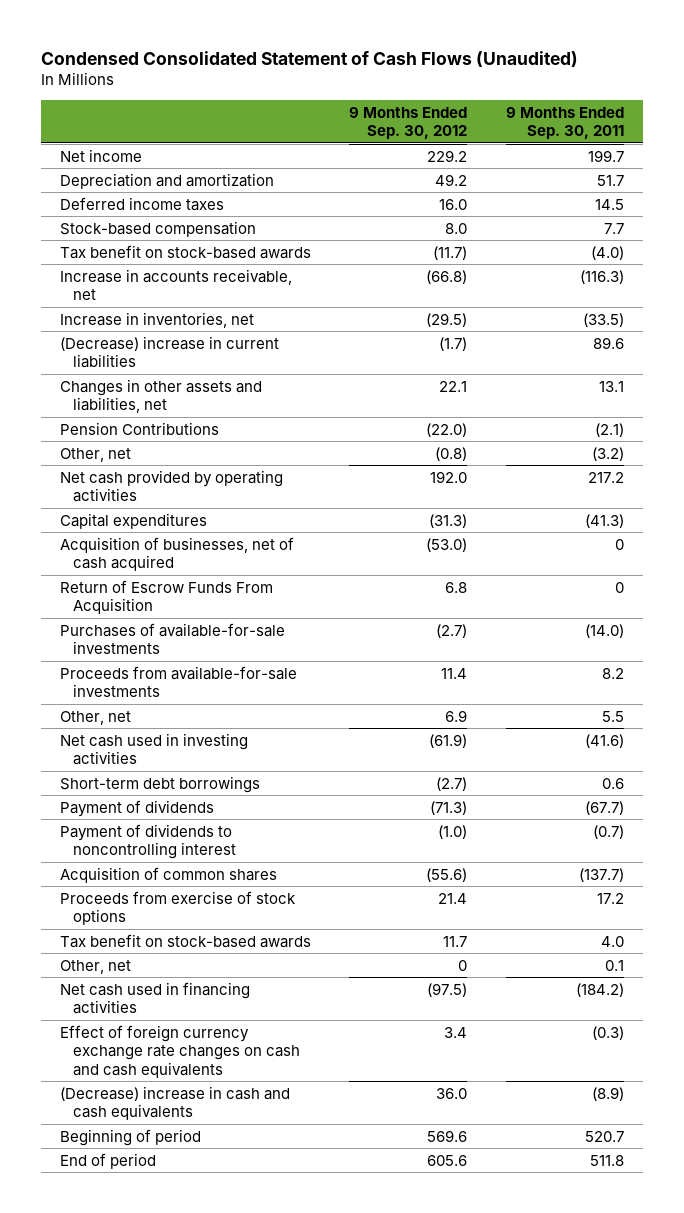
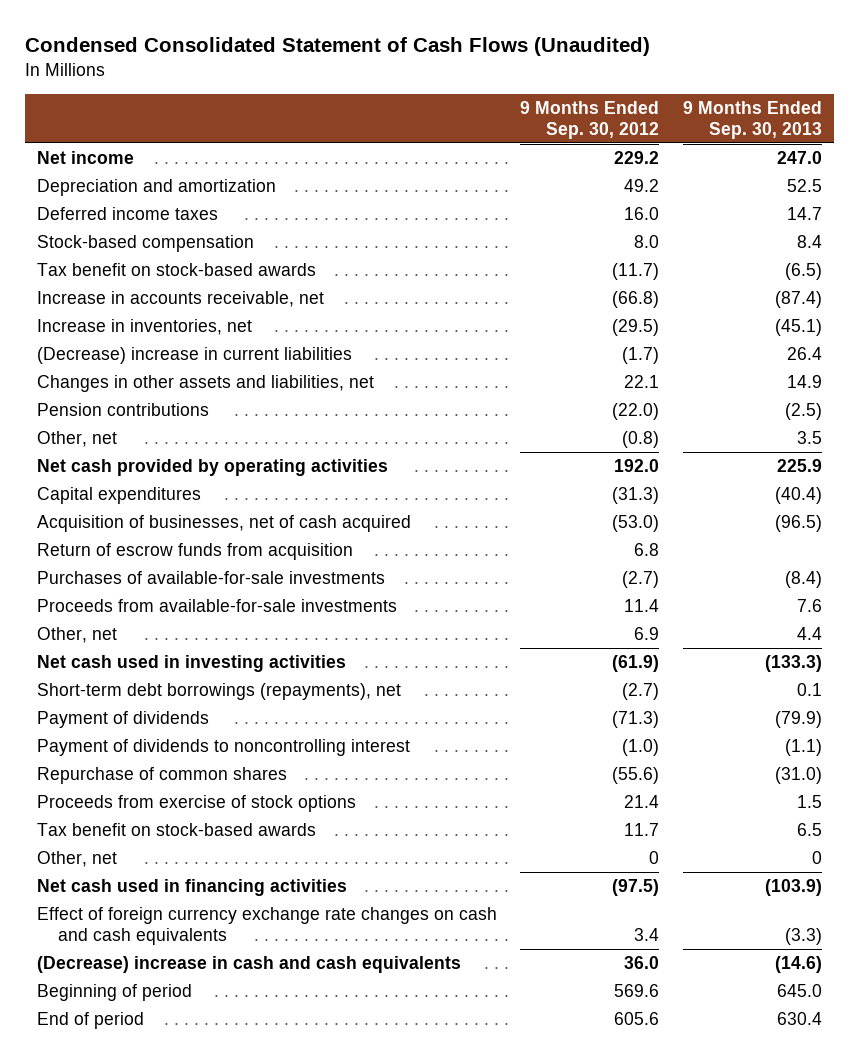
[505,106,624,140] 9 Months Ended Sep. 30, 2011 -> none
none -> [683,100,823,139] 9 Months Ended Sep. 30, 2013
[60,421,220,435] Pension Contributions -> [36,403,209,417] Pension contributions
[60,579,274,615] Return of Escrow Funds From Acquisition -> [36,543,353,561] Return of escrow funds from acquisition
[60,775,261,793] Short-term debt borrowings -> [36,683,401,701] Short-term debt borrowings (repayments), net
[60,866,278,883] Acquisition of common shares -> [36,767,287,785] Repurchase of common shares

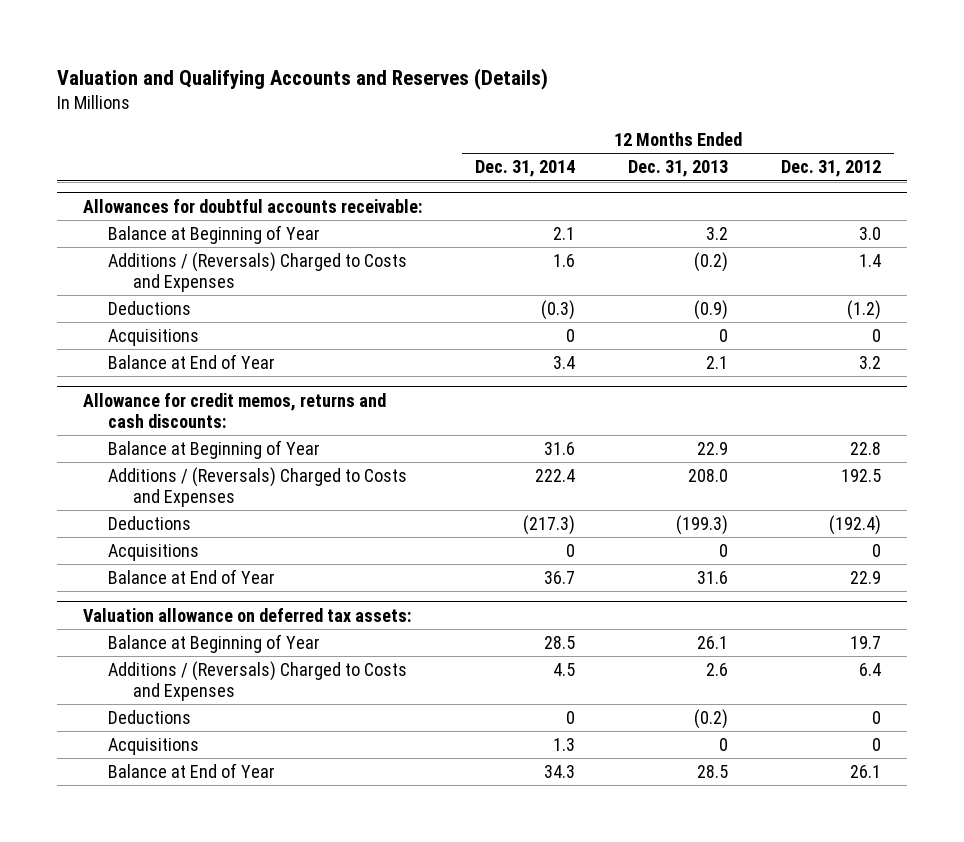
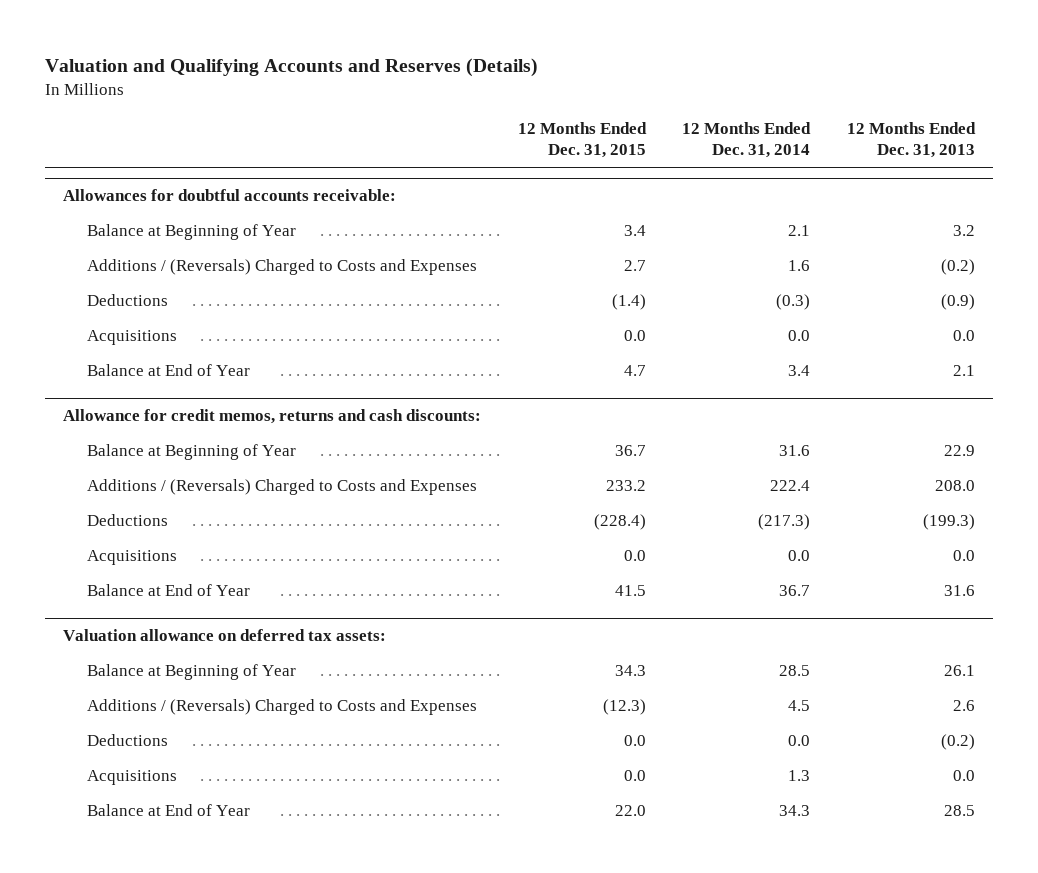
[780,160,881,178] Dec. 31, 2012 -> none
none -> [517,122,647,159] 12 Months Ended Dec. 31, 2015
[566,328,576,342] 0 -> [788,329,811,341] 0.0
[718,328,728,342] 0 -> [953,329,976,341] 0.0
[566,543,576,557] 0 -> [788,549,811,561] 0.0
[718,543,728,557] 0 -> [953,549,976,561] 0.0
[566,710,576,724] 0 -> [788,734,811,746] 0.0
[718,737,728,751] 0 -> [953,769,976,781] 0.0

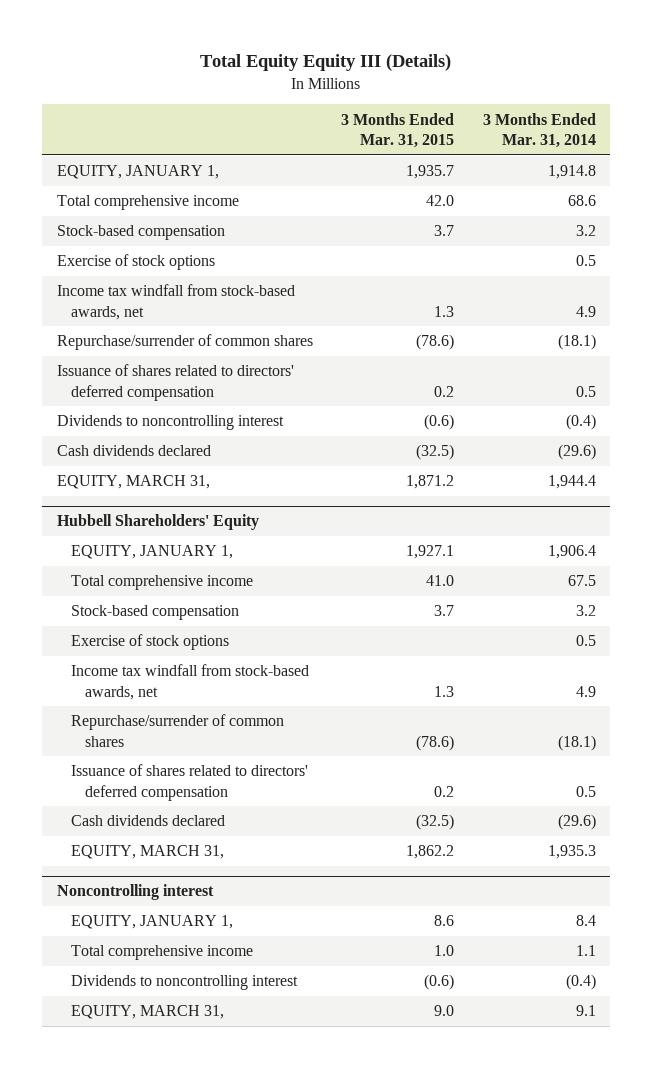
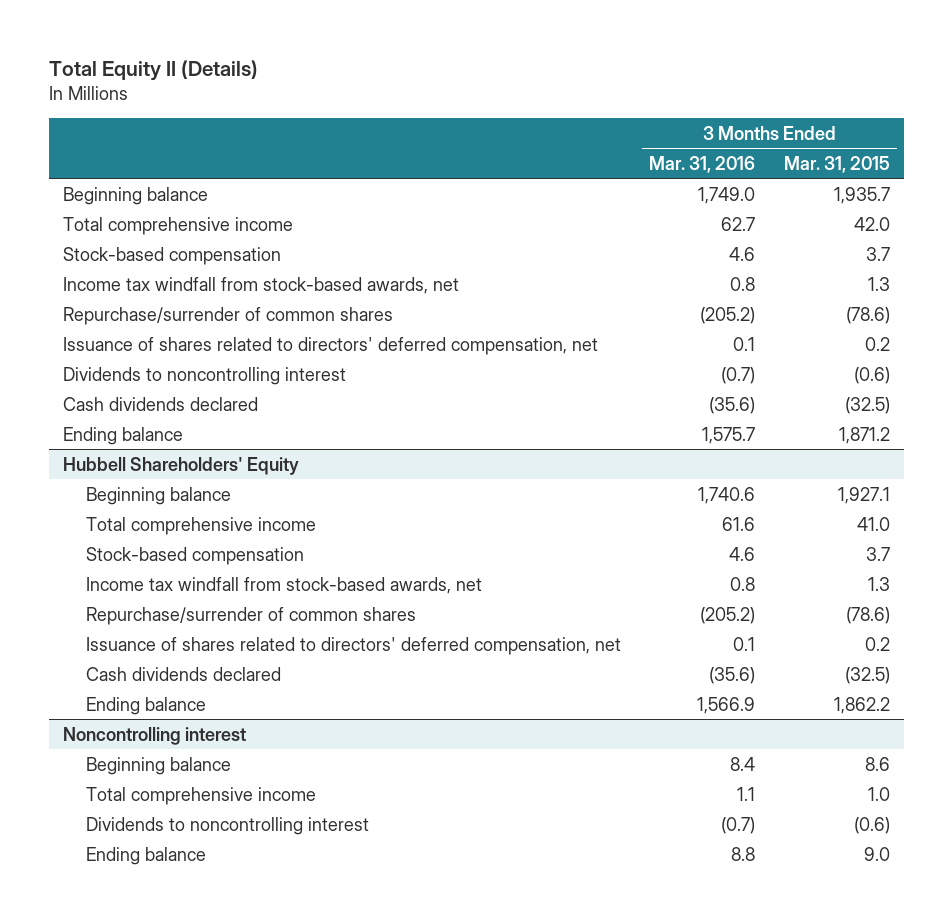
[200,53,452,71] Total Equity Equity III (Details) -> [48,60,258,82] Total Equity II (Details)
[482,112,596,149] 3 Months Ended Mar. 31, 2014 -> none
none -> [649,155,756,173] Mar. 31, 2016
[56,165,219,180] EQUITY, JANUARY 1, -> [62,186,208,205] Beginning balance
[56,254,215,271] Exercise of stock options -> none
[56,364,294,401] Issuance of shares related to directors' deferred compensation -> [62,336,598,355] Issuance of shares related to directors' deferred compensation, net
[56,475,210,490] EQUITY, MARCH 31, -> [62,426,183,445] Ending balance
[70,545,233,560] EQUITY, JANUARY 1, -> [86,486,232,505] Beginning balance
[70,634,229,651] Exercise of stock options -> none
[70,764,308,801] Issuance of shares related to directors' deferred compensation -> [86,636,622,655] Issuance of shares related to directors' deferred compensation, net
[70,845,224,860] EQUITY, MARCH 31, -> [86,696,207,715] Ending balance
[70,915,233,930] EQUITY, JANUARY 1, -> [86,756,232,775] Beginning balance
[70,1005,224,1020] EQUITY, MARCH 31, -> [86,846,207,865] Ending balance

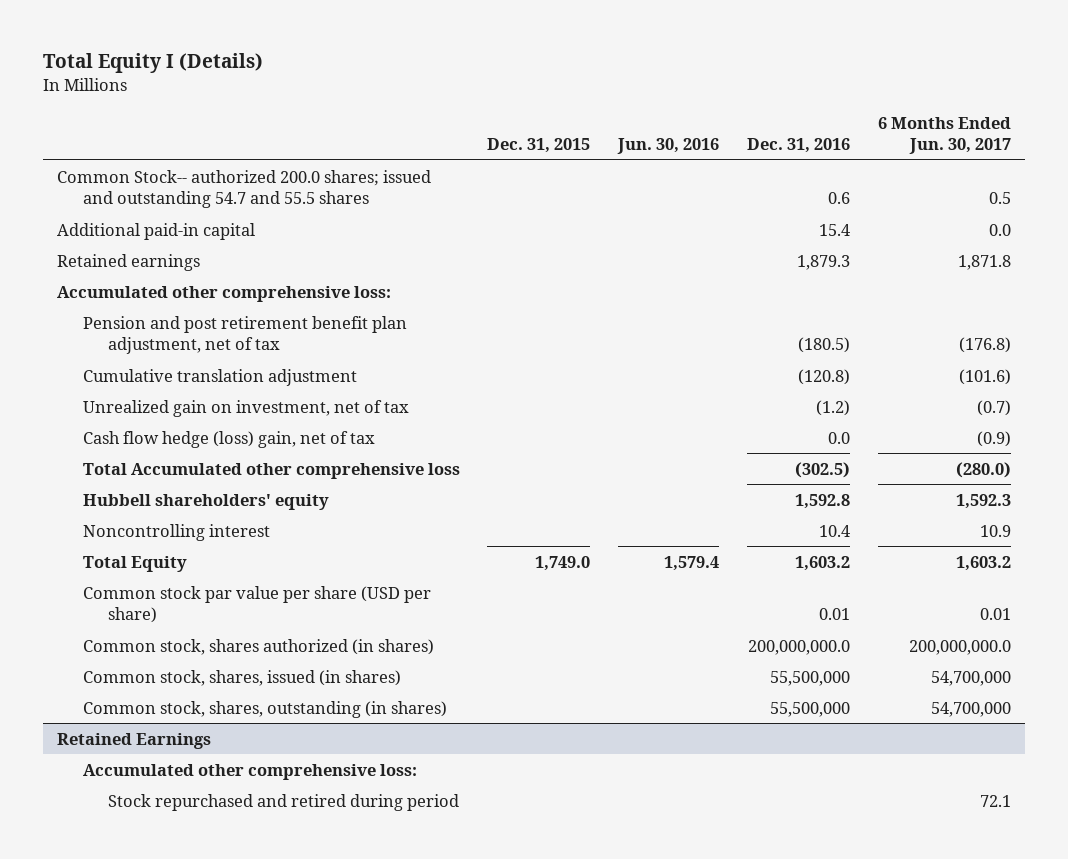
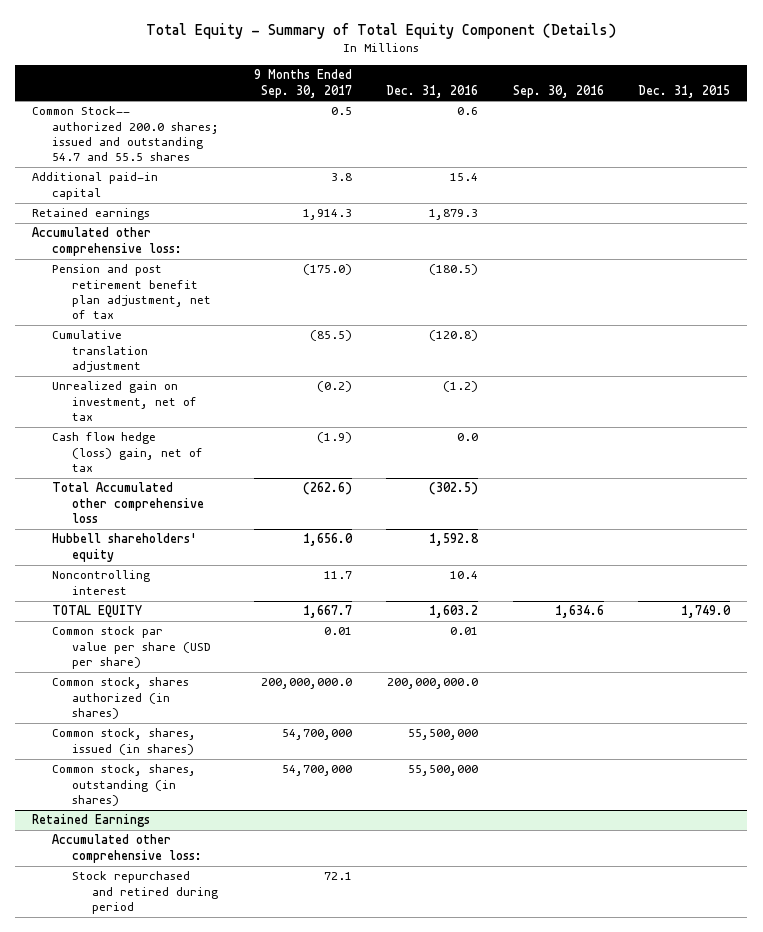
[42,53,263,74] Total Equity I (Details) -> [146,22,617,39] Total Equity - Summary of Total Equity Component (Details)
[617,138,720,155] Jun. 30, 2016 -> none
[878,116,1012,155] 6 Months Ended Jun. 30, 2017 -> none
none -> [253,69,352,98] 9 Months Ended Sep. 30, 2017
none -> [512,84,604,98] Sep. 30, 2016
[82,555,187,572] Total Equity -> [52,605,143,619] TOTAL EQUITY

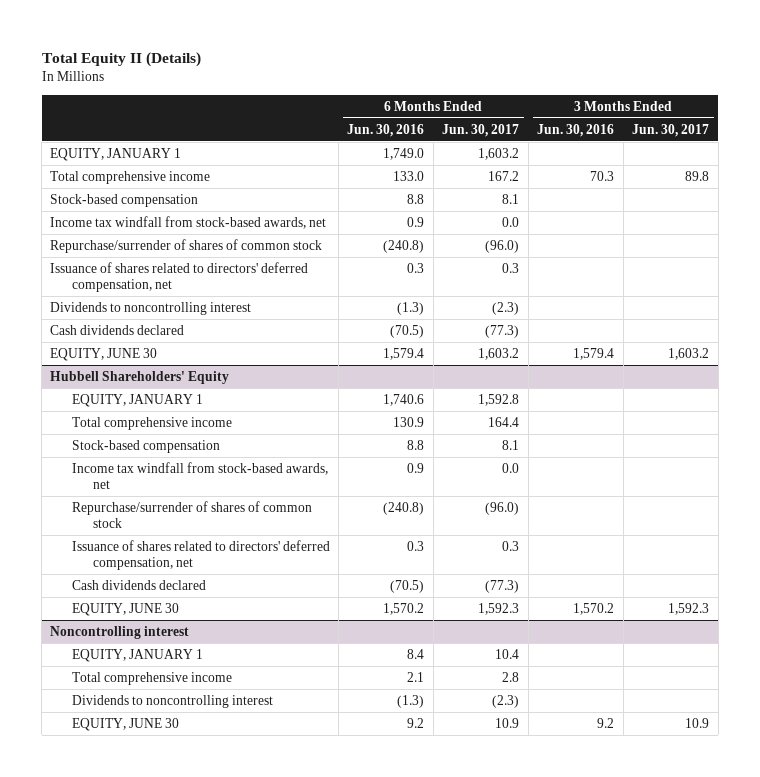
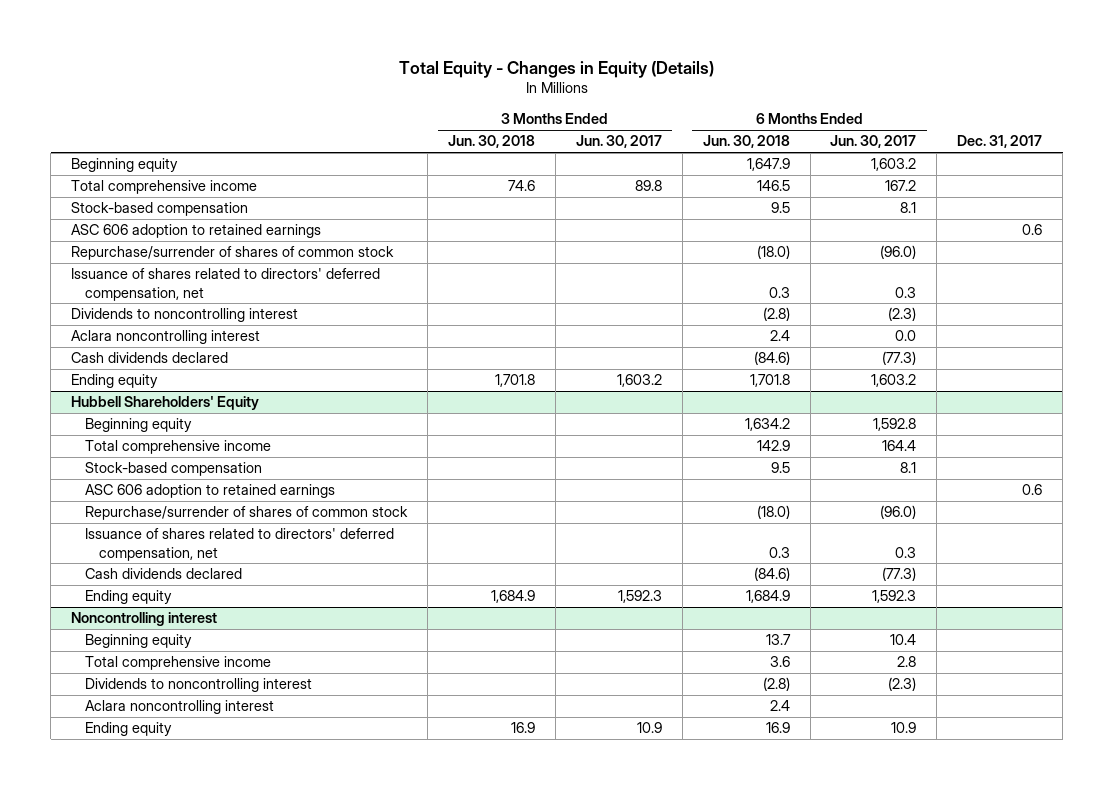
[41,51,201,67] Total Equity II (Details) -> [398,60,714,78] Total Equity - Changes in Equity (Details)
[347,123,425,137] Jun. 30, 2016 -> none
[537,123,615,137] Jun. 30, 2016 -> none
none -> [447,135,535,149] Jun. 30, 2018
none -> [702,135,790,149] Jun. 30, 2018
none -> [957,135,1043,149] Dec. 31, 2017
[50,147,182,161] EQUITY, JANUARY 1 -> [71,158,179,173] Beginning equity
[50,215,327,229] Income tax windfall from stock-based awards, net -> none
none -> [71,224,322,239] ASC 606 adoption to retained earnings
none -> [71,330,261,345] Aclara noncontrolling interest
[50,347,158,361] EQUITY, JUNE 30 -> [71,374,159,389] Ending equity
[71,393,203,407] EQUITY, JANUARY 1 -> [85,418,193,433] Beginning equity
[71,461,328,489] Income tax windfall from stock-based awards, net -> none
none -> [85,484,336,499] ASC 606 adoption to retained earnings
[71,602,179,616] EQUITY, JUNE 30 -> [85,590,173,605] Ending equity
[71,648,203,662] EQUITY, JANUARY 1 -> [85,634,193,649] Beginning equity
none -> [85,700,275,715] Aclara noncontrolling interest
[71,717,179,731] EQUITY, JUNE 30 -> [85,722,173,737] Ending equity

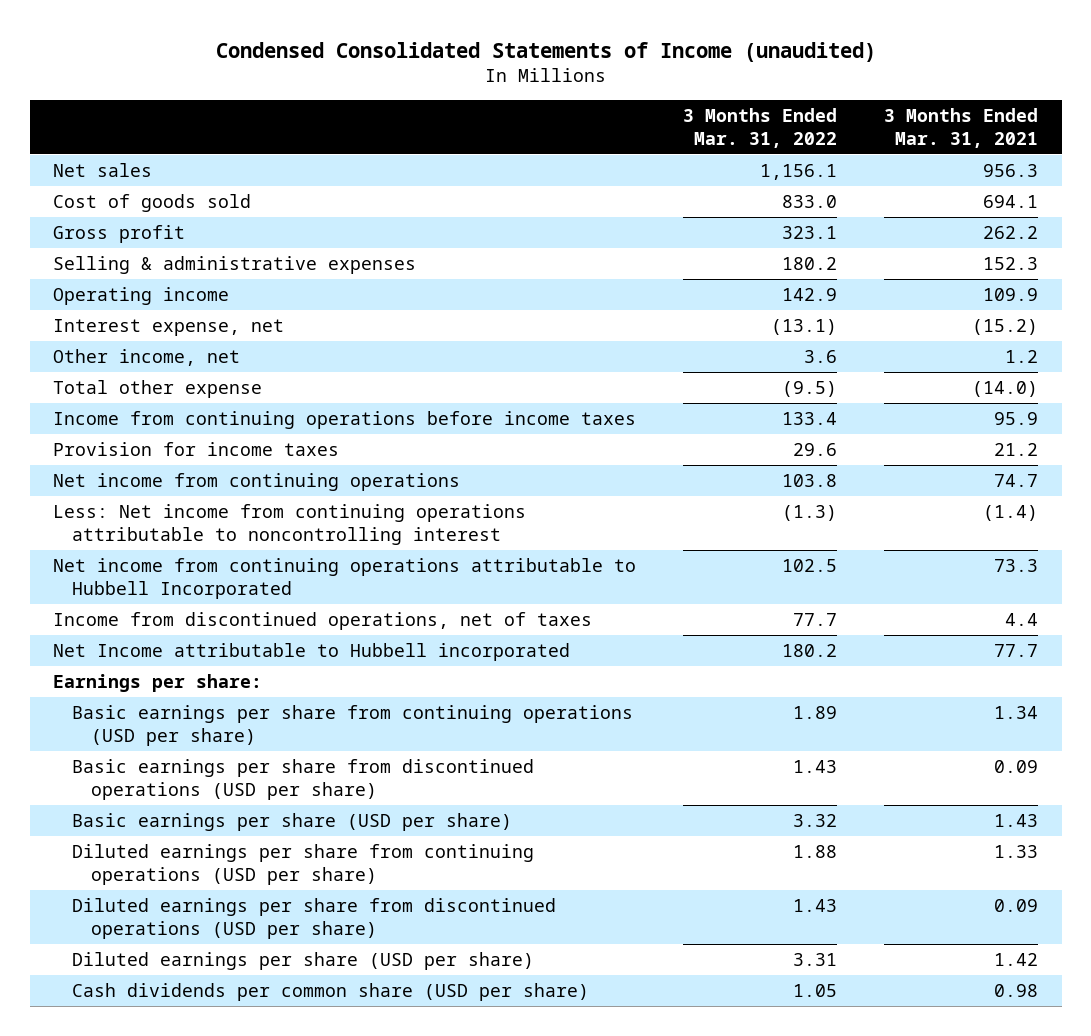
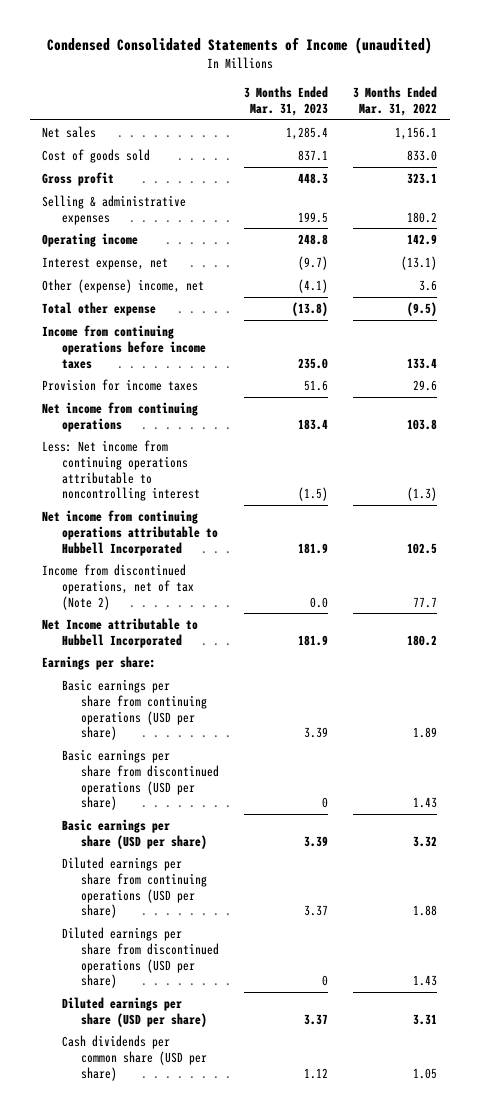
[884,107,1039,148] 3 Months Ended Mar. 31, 2021 -> none
none -> [244,86,329,117] 3 Months Ended Mar. 31, 2023
[53,348,241,366] Other income, net -> [42,278,205,293] Other (expense) income, net
[53,611,593,630] Income from discontinued operations, net of taxes -> [42,563,194,610] Income from discontinued operations, net of tax (Note 2)
[53,642,571,661] Net Income attributable to Hubbell incorporated -> [42,617,199,648] Net Income attributable to Hubbell Incorporated

